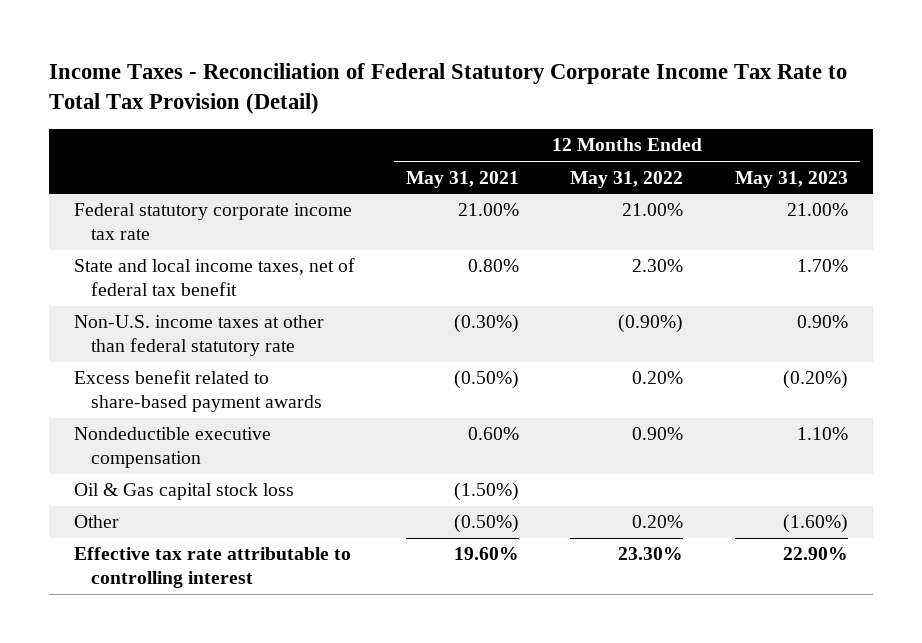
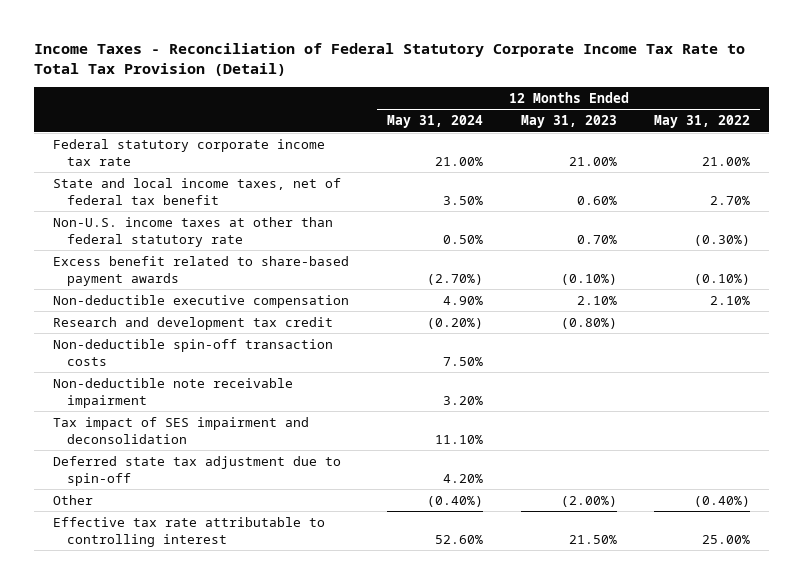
[406,170,520,188] May 31, 2021 -> none
none -> [386,115,483,129] May 31, 2024
[74,483,295,501] Oil & Gas capital stock loss -> none
[632,259,684,273] 2.30% -> [710,195,751,205] 2.70%
[796,259,848,273] 1.70% -> [576,195,617,205] 0.60%
[618,314,684,334] (0.90%) -> [694,234,751,246] (0.30%)
[796,315,848,329] 0.90% -> [576,234,617,244] 0.70%
[632,371,684,385] 0.20% -> [694,273,751,285] (0.10%)
[782,370,848,390] (0.20%) -> [560,273,617,285] (0.10%)
[74,427,272,469] Nondeductible executive compensation -> [53,294,350,308] Non-deductible executive compensation
[632,427,684,441] 0.90% -> [710,295,751,305] 2.10%
[796,427,848,441] 1.10% -> [576,295,617,305] 2.10%
none -> [53,316,334,330] Research and development tax credit
none -> [53,338,334,366] Non-deductible spin-off transaction costs
none -> [53,377,294,408] Non-deductible note receivable impairment
none -> [53,416,310,444] Tax impact of SES impairment and deconsolidation
none -> [53,455,342,486] Deferred state tax adjustment due to spin-off
[632,515,684,529] 0.20% -> [694,495,751,507] (0.40%)
[782,514,848,534] (1.60%) -> [560,495,617,507] (2.00%)
[618,547,684,561] 23.30% -> [702,534,751,544] 25.00%
[782,547,848,561] 22.90% -> [568,534,617,544] 21.50%

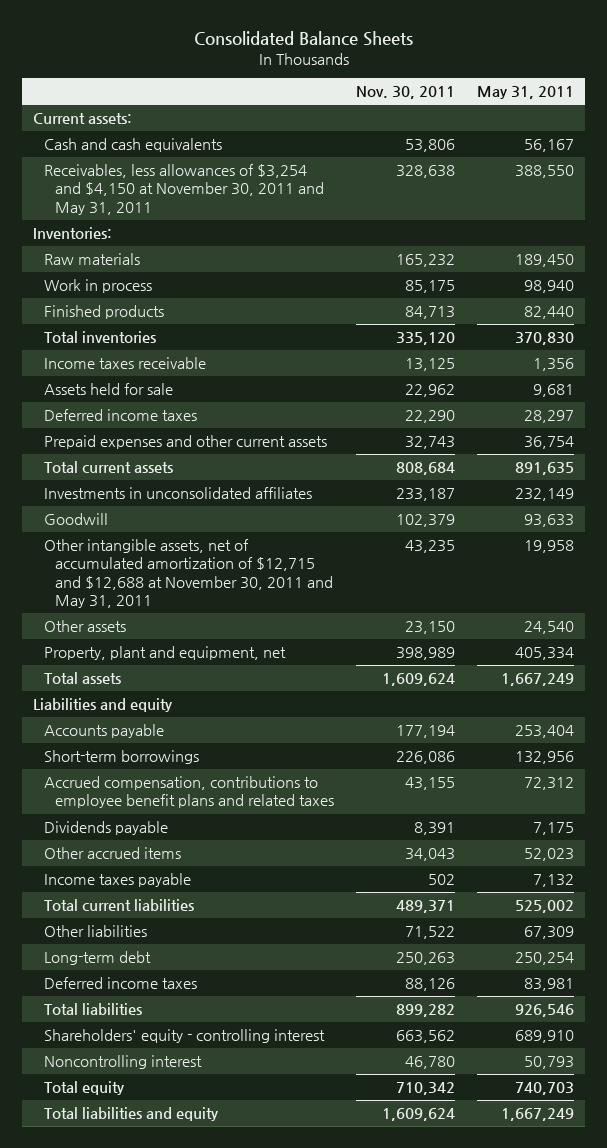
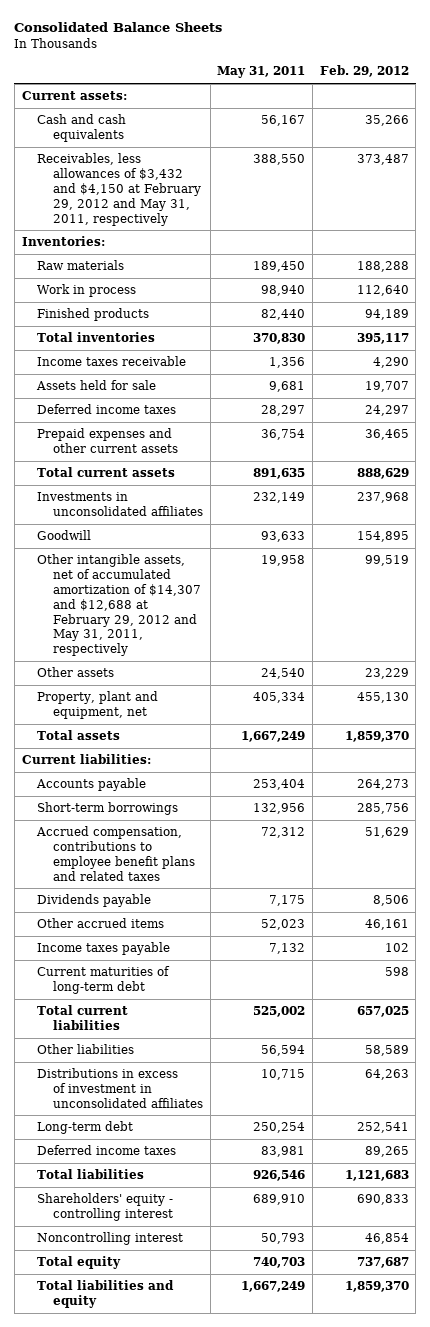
[355,86,455,100] Nov. 30, 2011 -> none
none -> [319,65,409,78] Feb. 29, 2012
[43,164,324,215] Receivables, less allowances of $3,254 and $4,150 at November 30, 2011 and May 31, 2011 -> [37,153,202,226] Receivables, less allowances of $3,432 and $4,150 at February 29, 2012 and May 31, 2011, respectively
[43,539,333,608] Other intangible assets, net of accumulated amortization of $12,715 and $12,688 at November 30, 2011 and May 31, 2011 -> [37,554,202,657] Other intangible assets, net of accumulated amortization of $14,307 and $12,688 at February 29, 2012 and May 31, 2011, respectively
[33,698,174,713] Liabilities and equity -> none
none -> [21,754,151,765] Current liabilities:
none -> [37,966,171,994] Current maturities of long-term debt
[524,926,575,940] 67,309 -> [261,1045,306,1057] 56,594
none -> [37,1068,204,1108] Distributions in excess of investment in unconsolidated affiliates

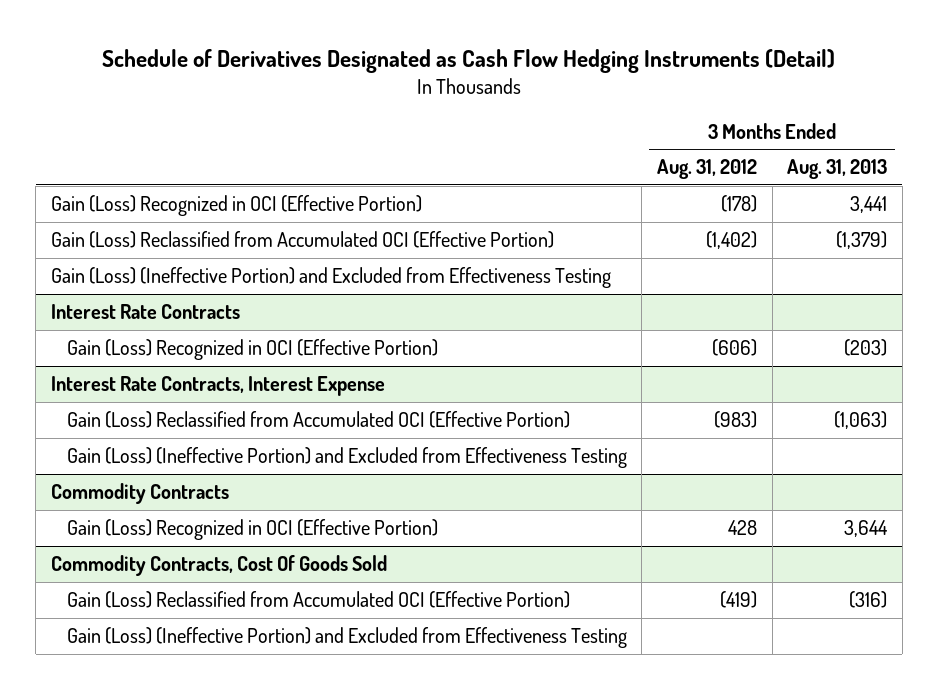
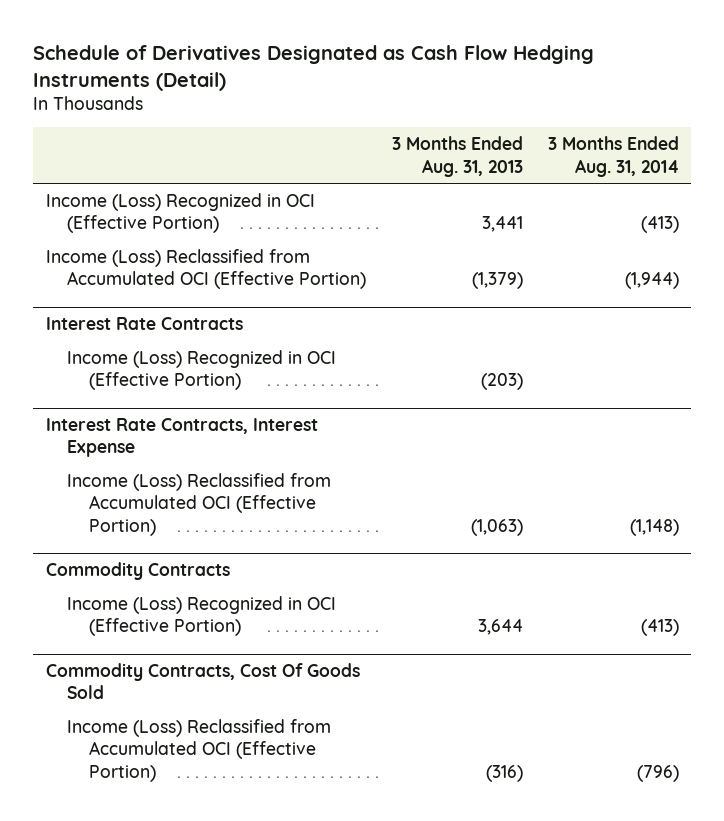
[656,159,757,180] Aug. 31, 2012 -> none
none -> [547,136,679,177] 3 Months Ended Aug. 31, 2014
[50,267,611,289] Gain (Loss) (Ineffective Portion) and Excluded from Effectiveness Testing -> none
[50,195,422,217] Gain (Loss) Recognized in OCI (Effective Portion) -> [45,192,315,234] Income (Loss) Recognized in OCI (Effective Portion)
[50,231,554,249] Gain (Loss) Reclassified from Accumulated OCI (Effective Portion) -> [45,248,367,290] Income (Loss) Reclassified from Accumulated OCI (Effective Portion)
[66,339,438,361] Gain (Loss) Recognized in OCI (Effective Portion) -> [67,349,337,391] Income (Loss) Recognized in OCI (Effective Portion)
[66,447,627,469] Gain (Loss) (Ineffective Portion) and Excluded from Effectiveness Testing -> none
[66,411,570,429] Gain (Loss) Reclassified from Accumulated OCI (Effective Portion) -> [67,472,332,536] Income (Loss) Reclassified from Accumulated OCI (Effective Portion)
[66,519,438,541] Gain (Loss) Recognized in OCI (Effective Portion) -> [67,595,337,637] Income (Loss) Recognized in OCI (Effective Portion)
[66,627,627,649] Gain (Loss) (Ineffective Portion) and Excluded from Effectiveness Testing -> none
[66,591,570,609] Gain (Loss) Reclassified from Accumulated OCI (Effective Portion) -> [67,718,332,782] Income (Loss) Reclassified from Accumulated OCI (Effective Portion)

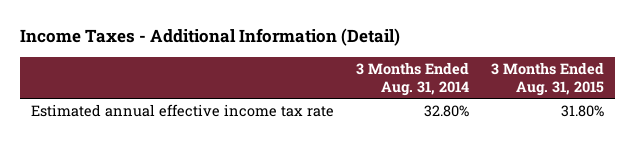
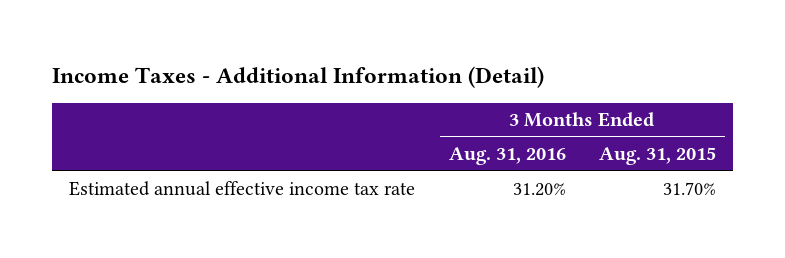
[355,61,469,96] 3 Months Ended Aug. 31, 2014 -> none
none -> [448,147,566,166] Aug. 31, 2016
[560,104,604,117] 31.80% -> [663,182,717,196] 31.70%

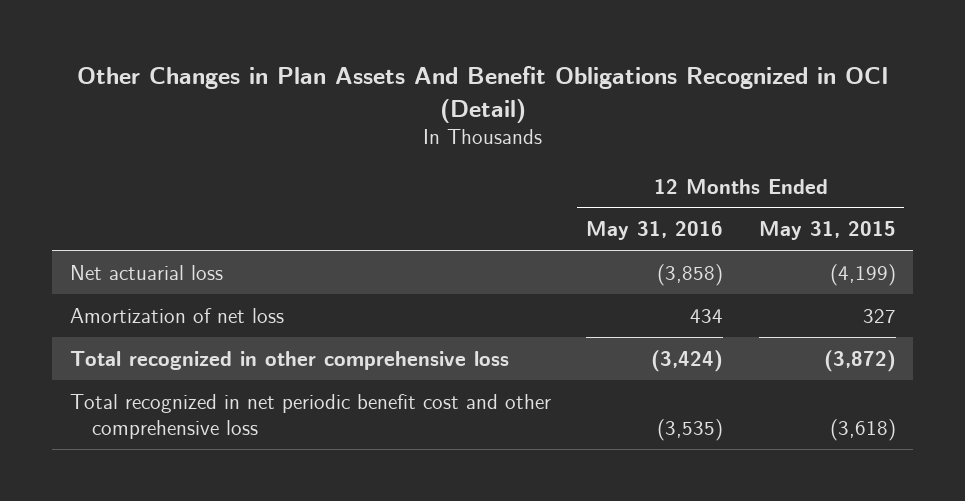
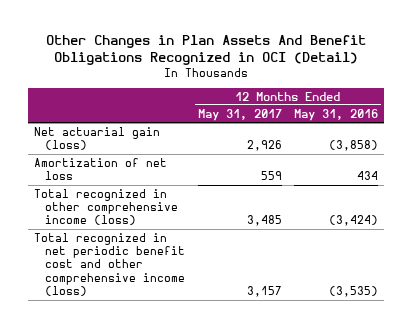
[758,221,896,241] May 31, 2015 -> none
none -> [197,108,282,121] May 31, 2017
[69,264,223,280] Net actuarial loss -> [34,126,161,151] Net actuarial gain (loss)
[69,350,509,370] Total recognized in other comprehensive loss -> [34,188,179,226] Total recognized in other comprehensive income (loss)
[69,393,551,440] Total recognized in net periodic benefit cost and other comprehensive loss -> [34,232,186,297] Total recognized in net periodic benefit cost and other comprehensive income (loss)

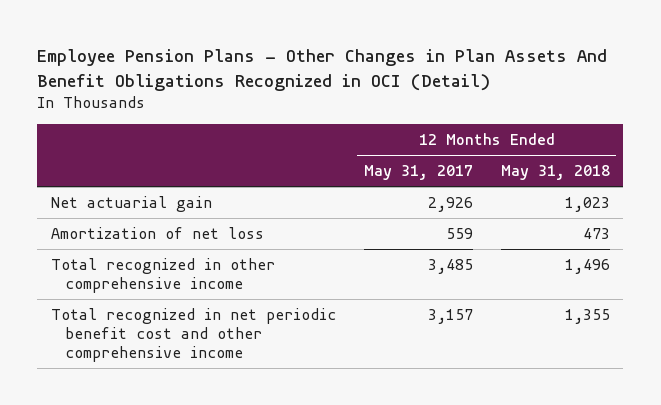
[46,35,367,66] Other Changes in Plan Assets And Benefit Obligations Recognized in OCI (Detail) -> [37,49,608,91] Employee Pension Plans - Other Changes in Plan Assets And Benefit Obligations Recognized in OCI (Detail)
[294,108,379,121] May 31, 2016 -> none
none -> [500,165,610,181] May 31, 2018
[34,126,161,151] Net actuarial gain (loss) -> [51,196,213,213] Net actuarial gain
[34,188,179,226] Total recognized in other comprehensive income (loss) -> [51,258,276,293] Total recognized in other comprehensive income
[34,232,186,297] Total recognized in net periodic benefit cost and other comprehensive income (loss) -> [51,308,337,362] Total recognized in net periodic benefit cost and other comprehensive income

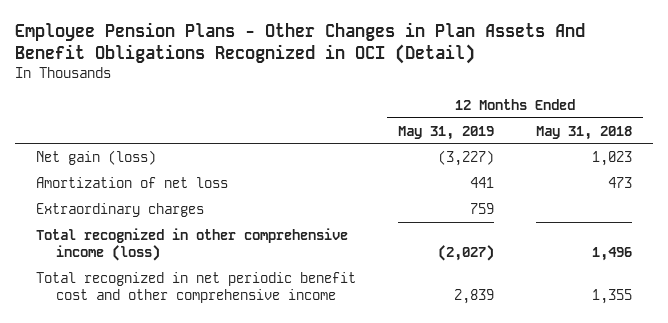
[363,165,473,181] May 31, 2017 -> none
none -> [398,125,495,140] May 31, 2019
[51,196,213,213] Net actuarial gain -> [35,149,156,165] Net gain (loss)
none -> [35,202,204,217] Extraordinary charges
[51,258,276,293] Total recognized in other comprehensive income -> [35,227,348,262] Total recognized in other comprehensive income (loss)

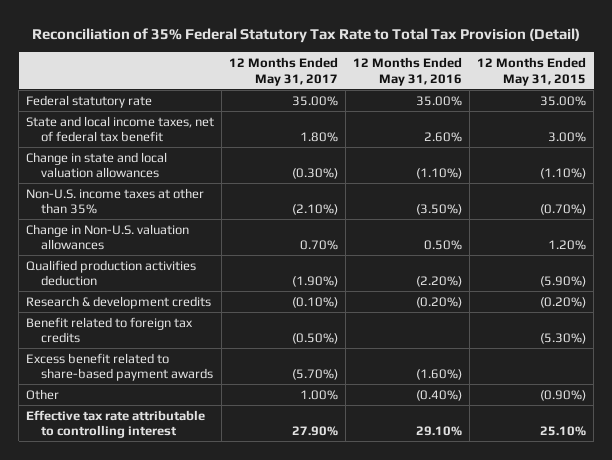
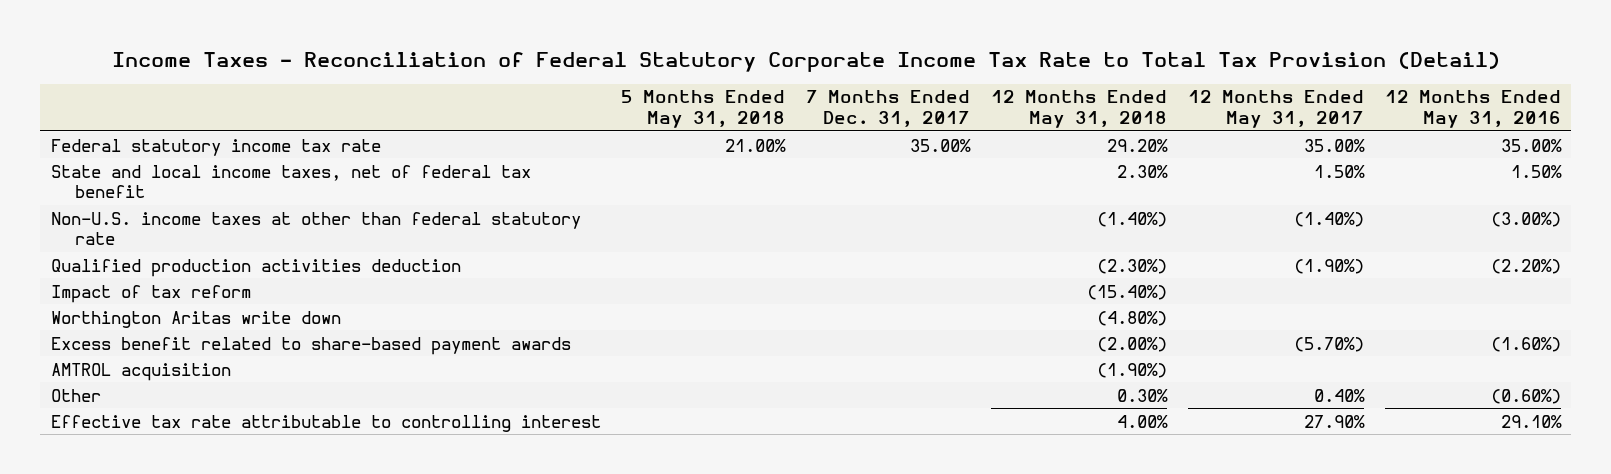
[32,28,581,44] Reconciliation of 35% Federal Statutory Tax Rate to Total Tax Provision (Detail) -> [111,51,1500,72] Income Taxes - Reconciliation of Federal Statutory Corporate Income Tax Rate to Total Tax Provision (Detail)
[477,56,587,86] 12 Months Ended May 31, 2015 -> none
none -> [621,90,786,129] 5 Months Ended May 31, 2018
none -> [806,90,971,128] 7 Months Ended Dec. 31, 2017
none -> [991,90,1168,129] 12 Months Ended May 31, 2018
[26,151,168,179] Change in state and local valuation allowances -> none
[26,223,190,251] Change in Non-U.S. valuation allowances -> none
[26,94,153,108] Federal statutory rate -> [50,138,381,156] Federal statutory income tax rate
[300,132,339,143] 1.80% -> [1313,164,1365,178] 1.50%
[424,132,463,143] 2.60% -> [1510,164,1562,178] 1.50%
[26,187,205,215] Non-U.S. income taxes at other than 35% -> [50,211,581,246] Non-U.S. income taxes at other than federal statutory rate
[292,204,339,216] (2.10%) -> [1293,211,1364,227] (1.40%)
[416,204,463,216] (3.50%) -> [1490,211,1561,227] (3.00%)
[26,295,212,309] Research & development credits -> none
[26,316,194,344] Benefit related to foreign tax credits -> none
none -> [50,284,251,303] Impact of tax reform
none -> [50,310,341,328] Worthington Aritas write down
none -> [50,362,231,381] AMTROL acquisition
[300,389,339,400] 1.00% -> [1313,388,1365,402] 0.40%
[416,389,463,401] (0.40%) -> [1490,388,1561,404] (0.60%)

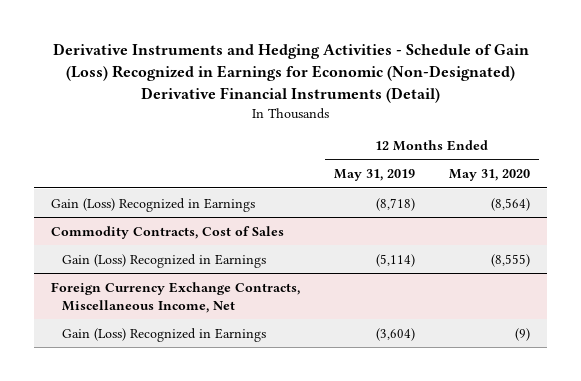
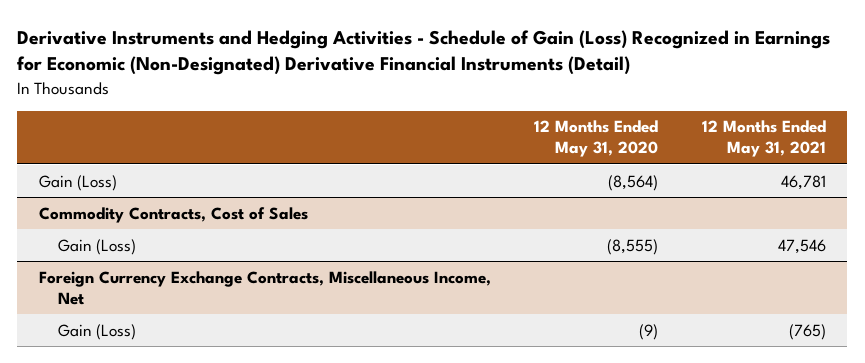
[334,169,416,182] May 31, 2019 -> none
none -> [701,120,826,158] 12 Months Ended May 31, 2021
[50,197,255,212] Gain (Loss) Recognized in Earnings -> [39,174,118,191] Gain (Loss)
[62,253,267,268] Gain (Loss) Recognized in Earnings -> [57,238,136,255] Gain (Loss)
[62,327,267,342] Gain (Loss) Recognized in Earnings -> [57,323,136,340] Gain (Loss)

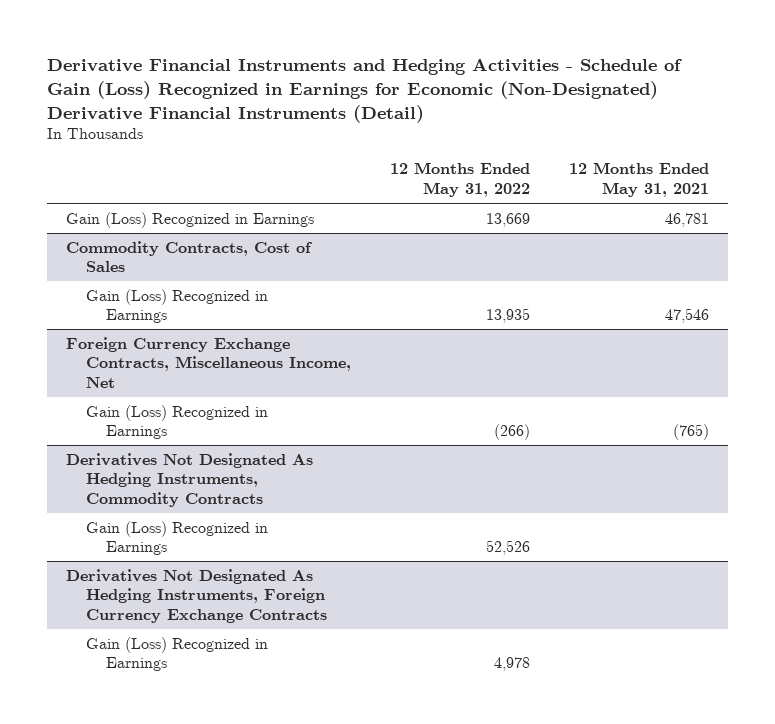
[17,29,831,76] Derivative Instruments and Hedging Activities - Schedule of Gain (Loss) Recognized in Earnings for Economic (Non-Designated) Derivative Financial Instruments (Detail) -> [47,57,683,123] Derivative Financial Instruments and Hedging Activities - Schedule of Gain (Loss) Recognized in Earnings for Economic (Non-Designated) Derivative Financial Instruments (Detail)
[534,120,659,158] 12 Months Ended May 31, 2020 -> none
none -> [389,162,530,198] 12 Months Ended May 31, 2022
[39,174,118,191] Gain (Loss) -> [66,211,315,228] Gain (Loss) Recognized in Earnings
[57,238,136,255] Gain (Loss) -> [86,288,269,324] Gain (Loss) Recognized in Earnings
[57,323,136,340] Gain (Loss) -> [86,404,269,440] Gain (Loss) Recognized in Earnings
none -> [66,452,314,508] Derivatives Not Designated As Hedging Instruments, Commodity Contracts
none -> [86,520,269,556] Gain (Loss) Recognized in Earnings
none -> [66,568,328,624] Derivatives Not Designated As Hedging Instruments, Foreign Currency Exchange Contracts
none -> [86,636,269,672] Gain (Loss) Recognized in Earnings

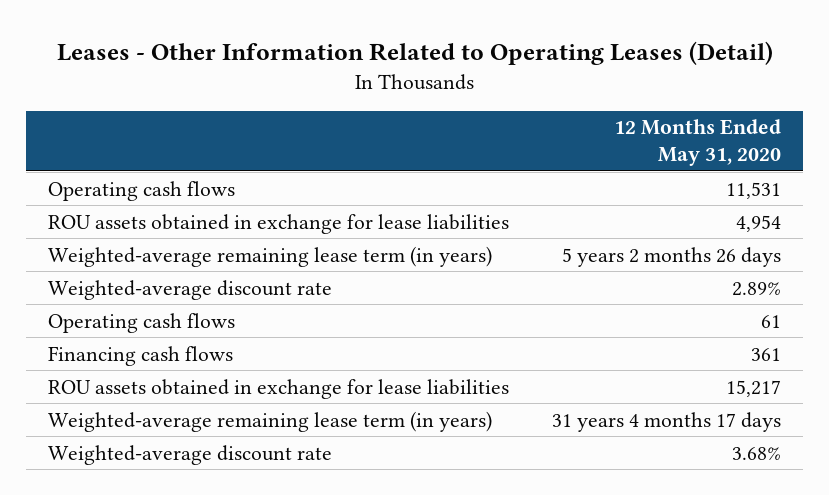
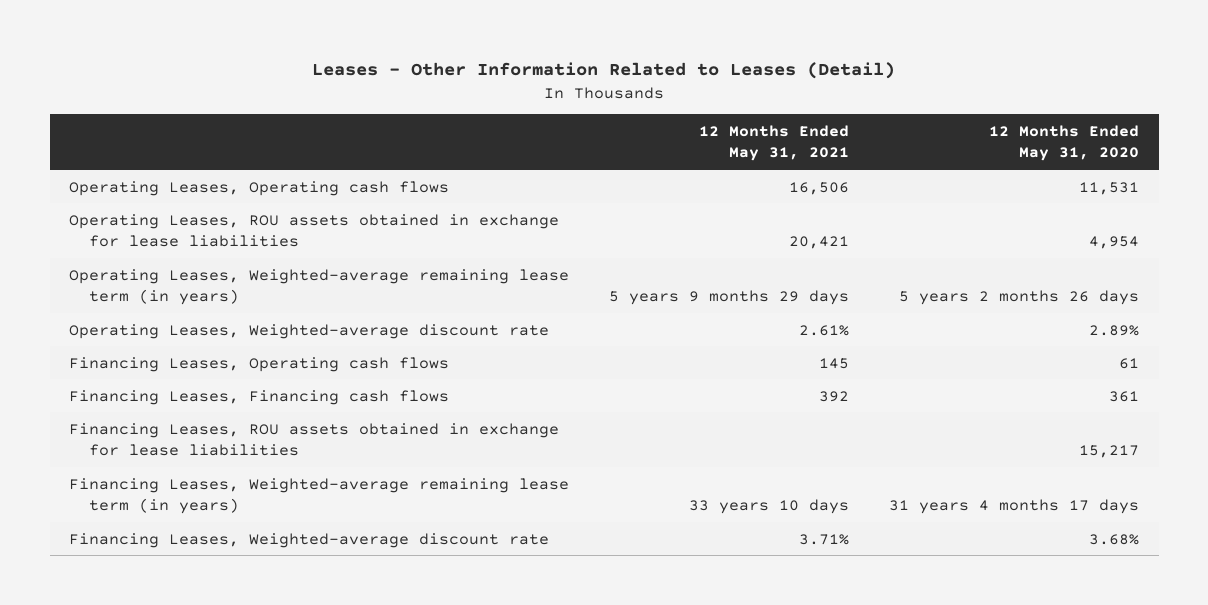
[56,40,773,65] Leases - Other Information Related to Operating Leases (Detail) -> [312,62,896,80] Leases - Other Information Related to Leases (Detail)
none -> [699,124,850,162] 12 Months Ended May 31, 2021
[47,180,235,201] Operating cash flows -> [69,180,450,196] Operating Leases, Operating cash flows
[47,213,509,234] ROU assets obtained in exchange for lease liabilities -> [69,213,560,247] Operating Leases, ROU assets obtained in exchange for lease liabilities
[47,245,492,267] Weighted-average remaining lease term (in years) -> [69,268,570,305] Operating Leases, Weighted-average remaining lease term (in years)
[47,279,332,300] Weighted-average discount rate -> [69,323,550,339] Operating Leases, Weighted-average discount rate
[47,312,235,333] Operating cash flows -> [69,356,450,372] Financing Leases, Operating cash flows
[47,345,233,366] Financing cash flows -> [69,389,450,405] Financing Leases, Financing cash flows
[47,378,509,399] ROU assets obtained in exchange for lease liabilities -> [69,422,560,456] Financing Leases, ROU assets obtained in exchange for lease liabilities
[47,410,492,432] Weighted-average remaining lease term (in years) -> [69,477,570,514] Financing Leases, Weighted-average remaining lease term (in years)
[47,444,332,465] Weighted-average discount rate -> [69,532,550,548] Financing Leases, Weighted-average discount rate

